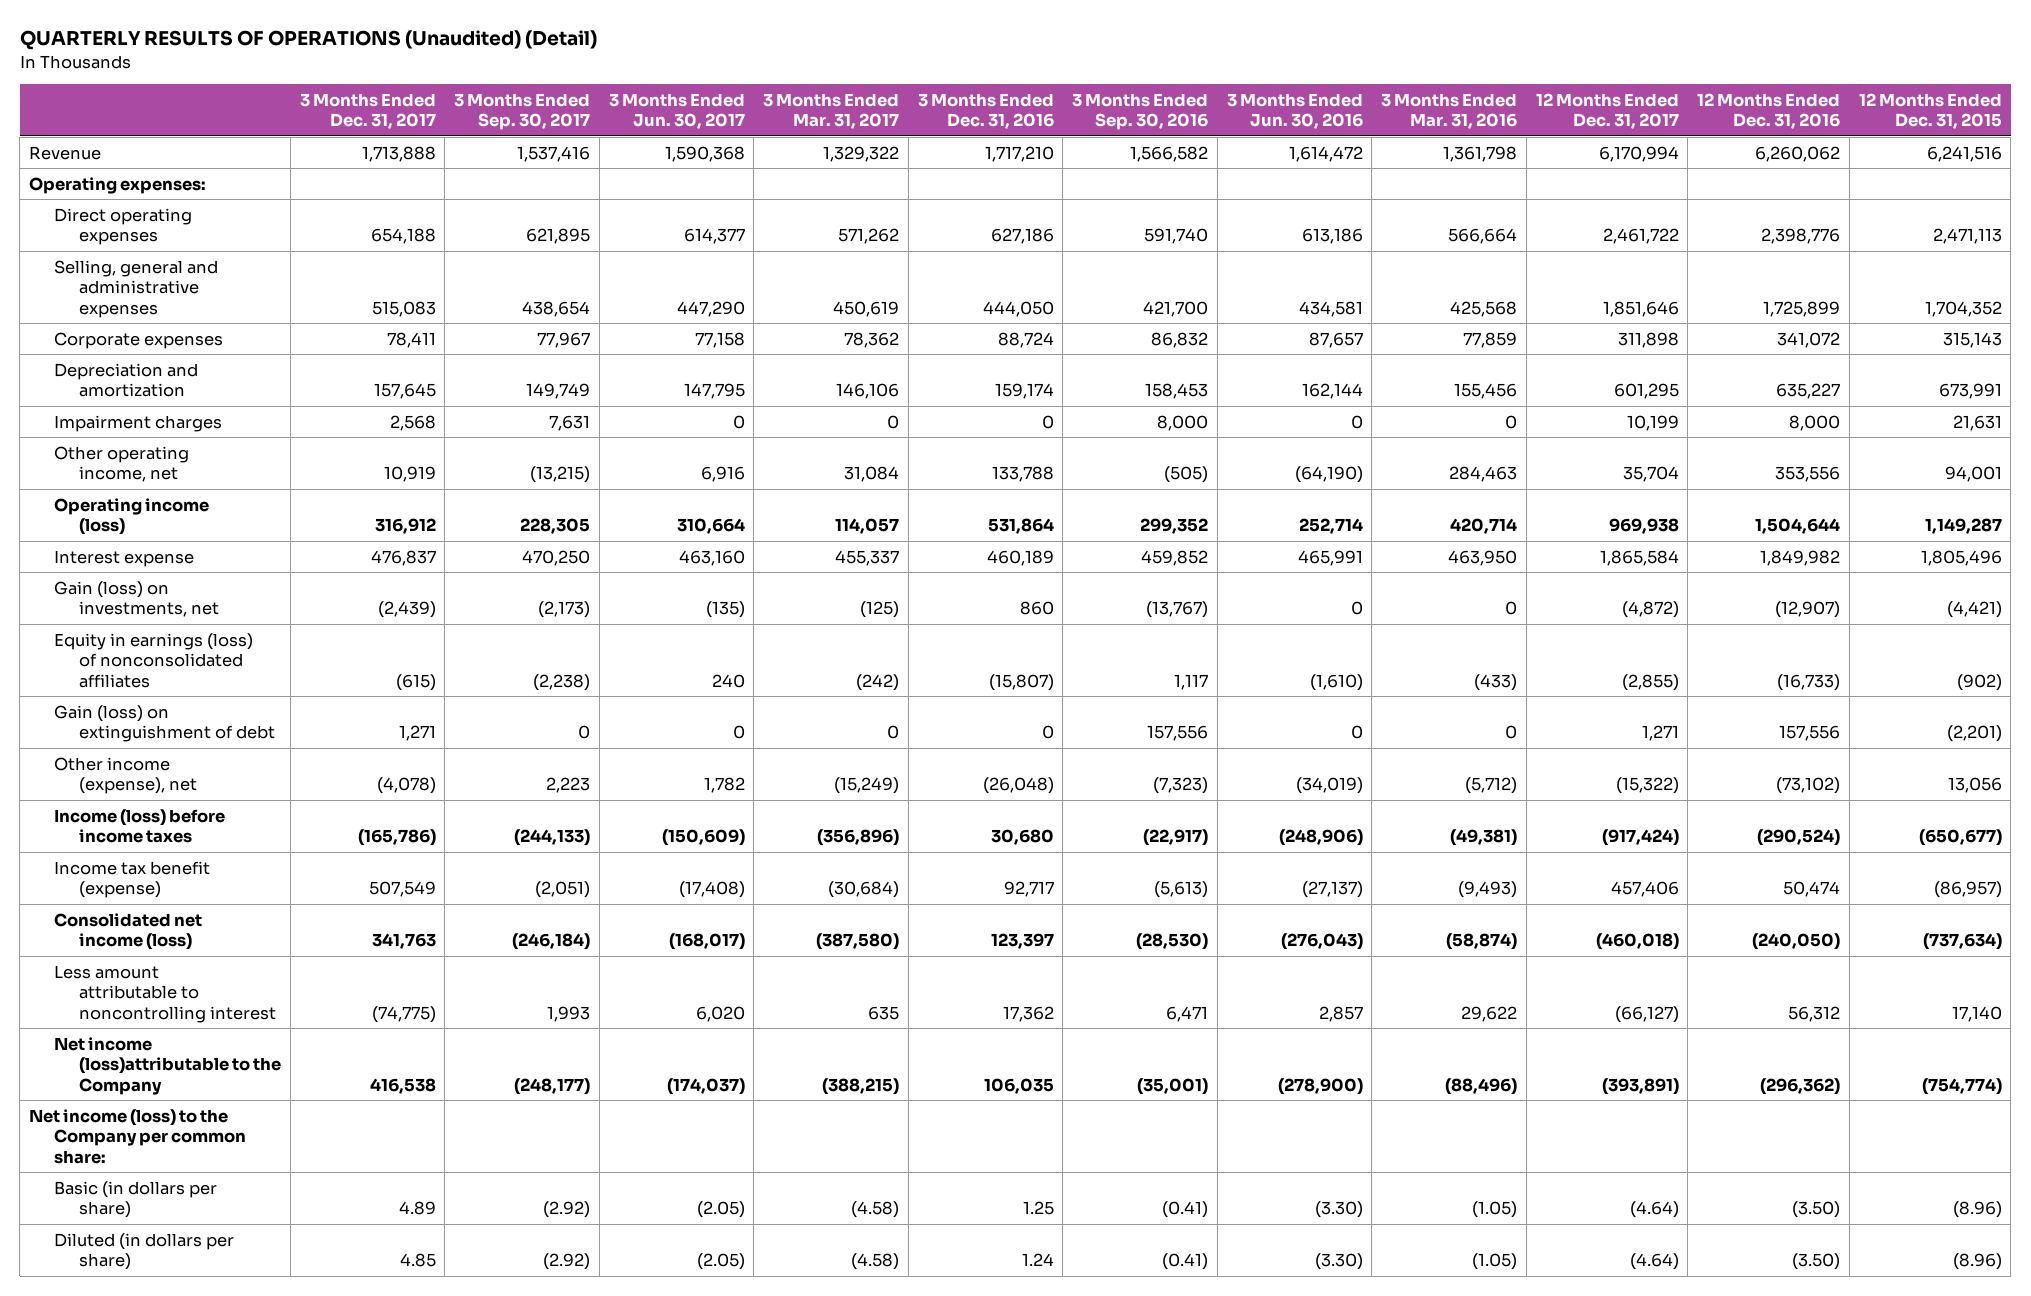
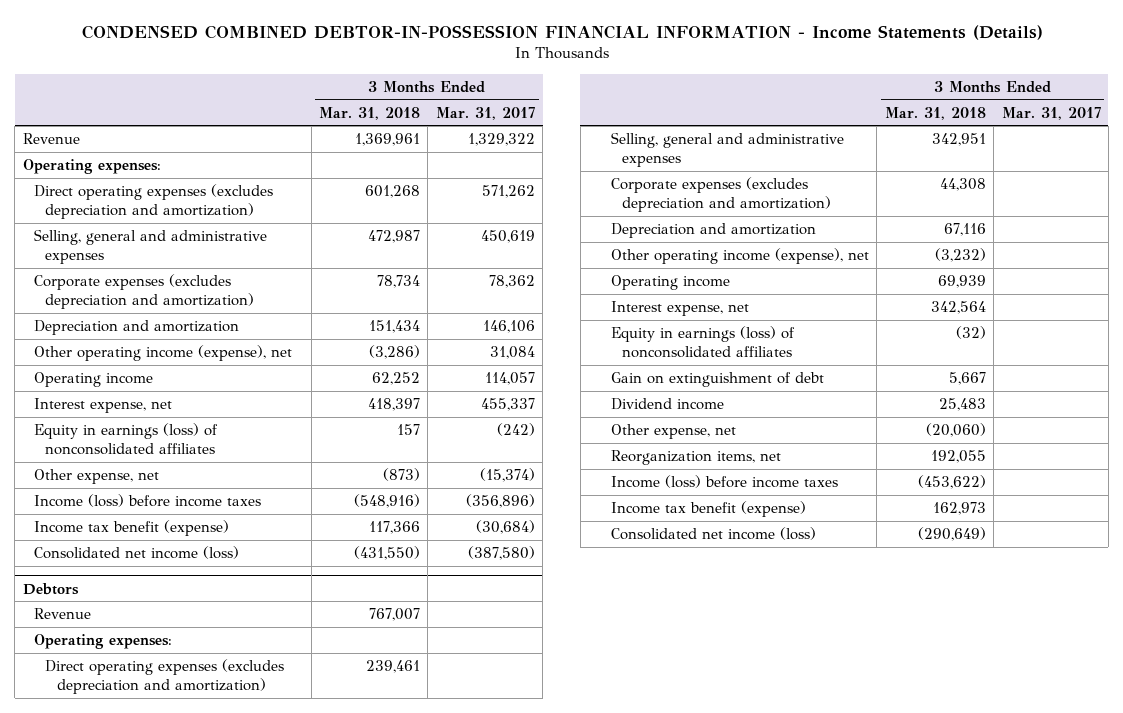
[19,30,597,51] QUARTERLY RESULTS OF OPERATIONS (Unaudited) (Detail) -> [81,25,1043,41] CONDENSED COMBINED DEBTOR-IN-POSSESSION FINANCIAL INFORMATION - Income Statements (Details)
[299,92,436,130] 3 Months Ended Dec. 31, 2017 -> none
[454,92,591,131] 3 Months Ended Sep. 30, 2017 -> none
[608,92,745,130] 3 Months Ended Jun. 30, 2017 -> none
[917,92,1054,130] 3 Months Ended Dec. 31, 2016 -> none
[1072,92,1209,131] 3 Months Ended Sep. 30, 2016 -> none
[1226,92,1363,130] 3 Months Ended Jun. 30, 2016 -> none
[1381,92,1518,130] 3 Months Ended Mar. 31, 2016 -> none
[1535,92,1679,130] 12 Months Ended Dec. 31, 2017 -> none
[1697,92,1841,130] 12 Months Ended Dec. 31, 2016 -> none
[1858,92,2002,130] 12 Months Ended Dec. 31, 2015 -> none
none -> [319,106,421,120] Mar. 31, 2018
[54,207,193,246] Direct operating expenses -> [33,184,273,220] Direct operating expenses (excludes depreciation and amortization)
[54,331,224,349] Corporate expenses -> [33,274,255,310] Corporate expenses (excludes depreciation and amortization)
[54,414,223,432] Impairment charges -> none
[54,580,220,618] Gain (loss) on investments, net -> none
[54,445,190,483] Other operating income, net -> [33,345,292,362] Other operating income (expense), net
[54,497,210,536] Operating income (loss) -> [33,372,153,388] Operating income
[54,549,195,567] Interest expense -> [33,398,172,414] Interest expense, net
[54,704,276,743] Gain (loss) on extinguishment of debt -> none
[54,756,198,795] Other income (expense), net -> [33,469,159,485] Other expense, net
[834,777,900,795] (15,249) -> [479,468,535,483] (15,374)
[54,964,277,1023] Less amount attributable to noncontrolling interest -> none
[54,1036,282,1095] Net income (loss)attributable to the Company -> none
[28,1108,247,1164] Net income (loss) to the Company per common share: -> none
[54,1180,218,1219] Basic (in dollars per share) -> none
[54,1232,235,1271] Diluted (in dollars per share) -> none
none -> [22,582,79,595] Debtors
none -> [33,608,91,620] Revenue
none -> [33,634,172,650] Operating expenses:
none -> [45,659,285,695] Direct operating expenses (excludes depreciation and amortization)
none -> [611,132,845,168] Selling, general and administrative expenses
none -> [611,177,832,213] Corporate expenses (excludes depreciation and amortization)
none -> [611,223,817,239] Depreciation and amortization
none -> [611,248,870,265] Other operating income (expense), net
none -> [611,275,731,291] Operating income
none -> [611,301,750,317] Interest expense, net
none -> [611,326,796,359] Equity in earnings (loss) of nonconsolidated affiliates
none -> [611,372,825,388] Gain on extinguishment of debt
none -> [611,398,725,411] Dividend income
none -> [611,424,737,440] Other expense, net
none -> [611,450,782,466] Reorganization items, net
none -> [611,475,839,489] Income (loss) before income taxes
none -> [611,501,807,518] Income tax benefit (expense)
none -> [611,527,817,541] Consolidated net income (loss)

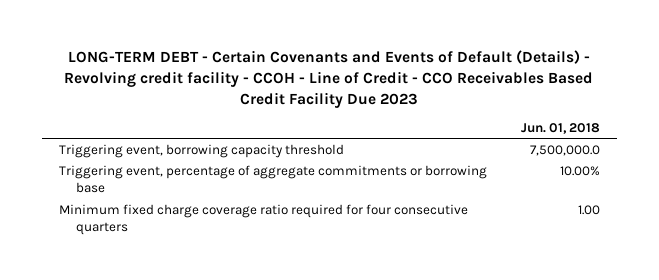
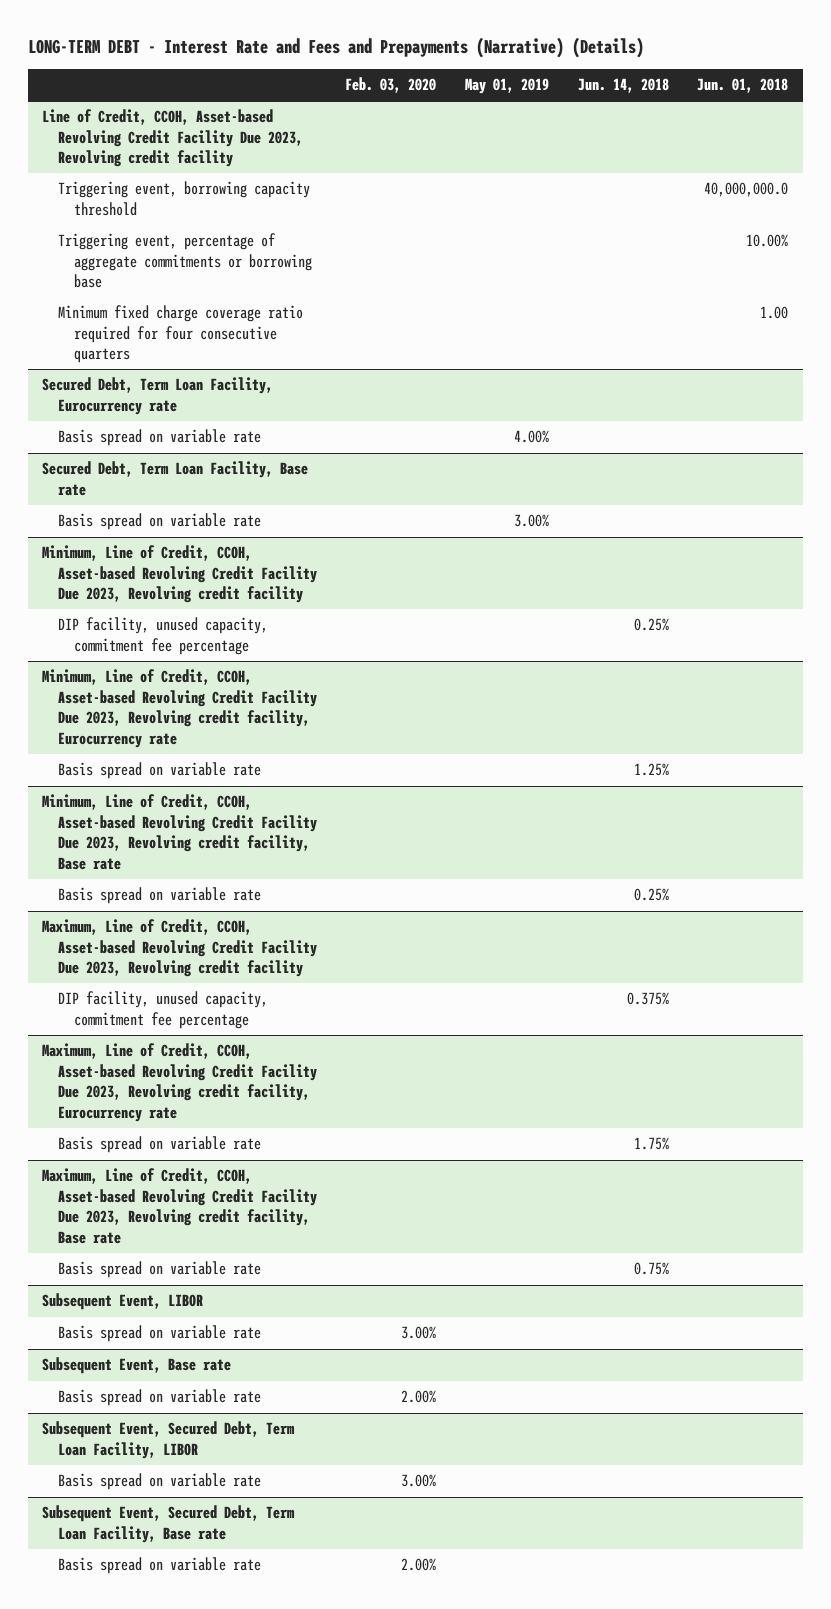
[64,50,594,108] LONG-TERM DEBT - Certain Covenants and Events of Default (Details) - Revolving credit facility - CCOH - Line of Credit - CCO Receivables Based Credit Facility Due 2023 -> [27,36,644,58] LONG-TERM DEBT - Interest Rate and Fees and Prepayments (Narrative) (Details)
none -> [345,77,437,94] Feb. 03, 2020
none -> [465,78,550,95] May 01, 2019
none -> [577,78,669,94] Jun. 14, 2018
none -> [42,109,303,168] Line of Credit, CCOH, Asset-based Revolving Credit Facility Due 2023, Revolving credit facility
[530,144,601,156] 7,500,000.0 -> [704,182,789,198] 40,000,000.0
none -> [42,377,274,415] Secured Debt, Term Loan Facility, Eurocurrency rate
none -> [57,429,261,447] Basis spread on variable rate
none -> [42,461,309,496] Secured Debt, Term Loan Facility, Base rate
none -> [57,513,261,531] Basis spread on variable rate
none -> [42,545,317,604] Minimum, Line of Credit, CCOH, Asset-based Revolving Credit Facility Due 2023, Revolving credit facility
none -> [57,617,268,655] DIP facility, unused capacity, commitment fee percentage
none -> [42,669,317,748] Minimum, Line of Credit, CCOH, Asset-based Revolving Credit Facility Due 2023, Revolving credit facility, Eurocurrency rate
none -> [57,762,261,780] Basis spread on variable rate
none -> [42,794,317,870] Minimum, Line of Credit, CCOH, Asset-based Revolving Credit Facility Due 2023, Revolving credit facility, Base rate
none -> [57,887,261,905] Basis spread on variable rate
none -> [42,919,317,978] Maximum, Line of Credit, CCOH, Asset-based Revolving Credit Facility Due 2023, Revolving credit facility
none -> [57,991,268,1029] DIP facility, unused capacity, commitment fee percentage
none -> [42,1043,317,1122] Maximum, Line of Credit, CCOH, Asset-based Revolving Credit Facility Due 2023, Revolving credit facility, Eurocurrency rate
none -> [57,1136,261,1154] Basis spread on variable rate
none -> [42,1168,317,1244] Maximum, Line of Credit, CCOH, Asset-based Revolving Credit Facility Due 2023, Revolving credit facility, Base rate
none -> [57,1261,261,1279] Basis spread on variable rate
none -> [42,1293,204,1311] Subsequent Event, LIBOR
none -> [57,1325,261,1343] Basis spread on variable rate
none -> [42,1357,232,1375] Subsequent Event, Base rate
none -> [57,1389,261,1407] Basis spread on variable rate
none -> [42,1421,296,1459] Subsequent Event, Secured Debt, Term Loan Facility, LIBOR
none -> [57,1473,261,1491] Basis spread on variable rate
none -> [42,1505,296,1543] Subsequent Event, Secured Debt, Term Loan Facility, Base rate
none -> [57,1557,261,1575] Basis spread on variable rate

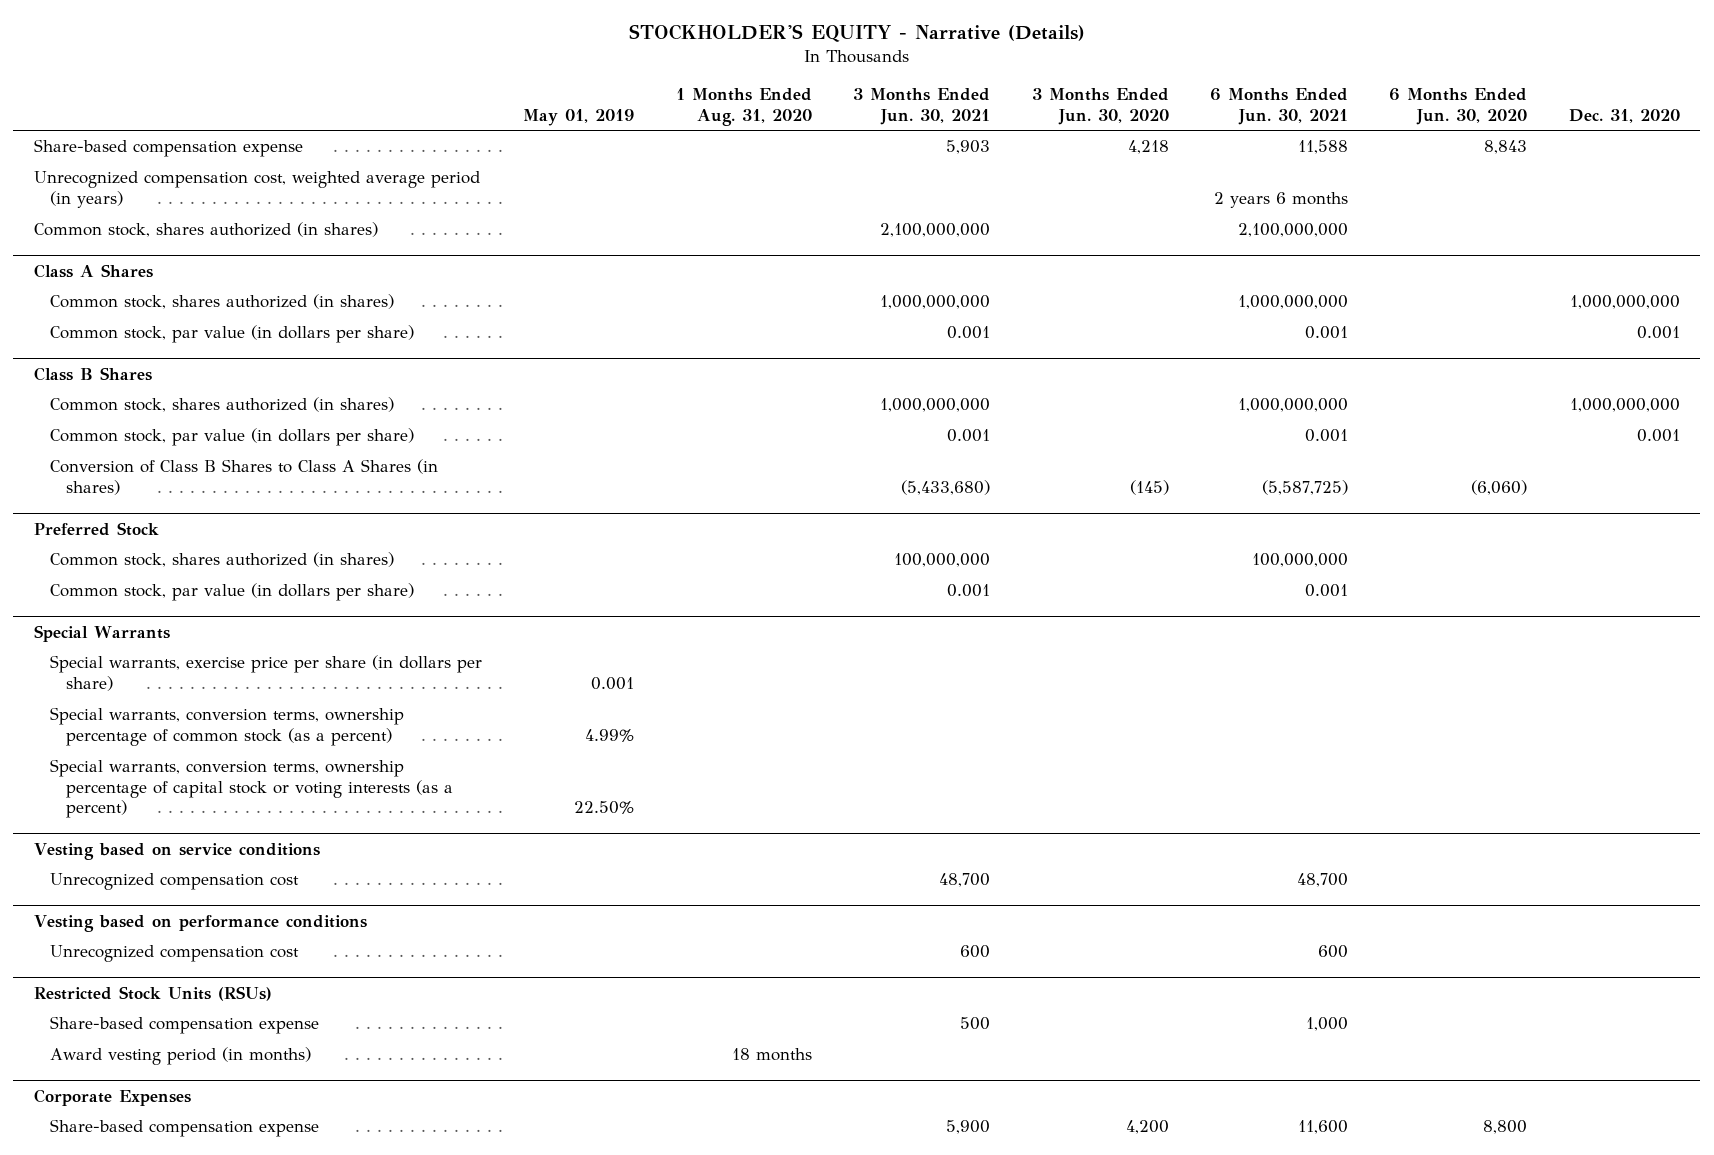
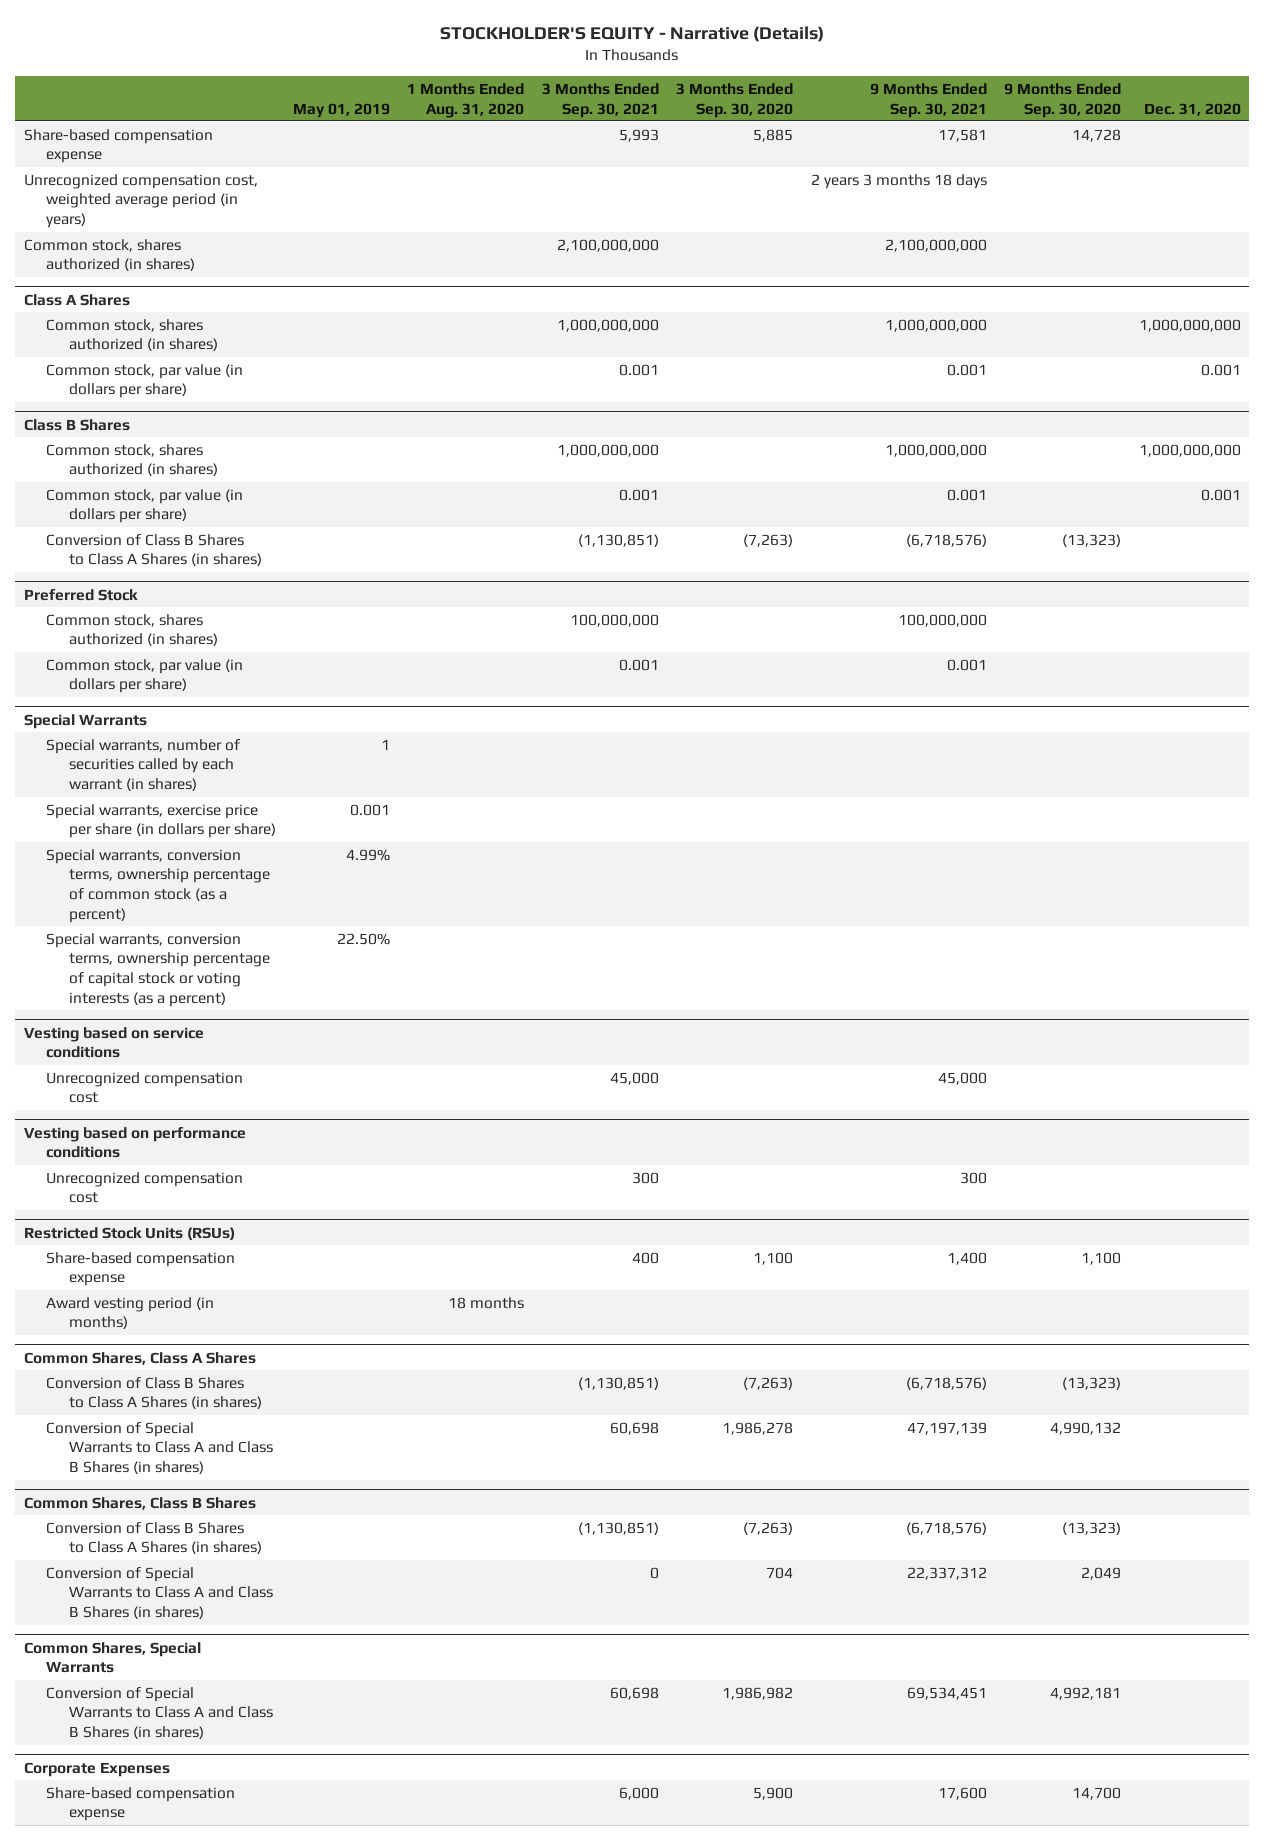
[853,88,991,125] 3 Months Ended Jun. 30, 2021 -> none
[1031,88,1169,125] 3 Months Ended Jun. 30, 2020 -> none
[1209,88,1348,125] 6 Months Ended Jun. 30, 2021 -> none
[1389,88,1528,125] 6 Months Ended Jun. 30, 2020 -> none
none -> [541,82,659,118] 3 Months Ended Sep. 30, 2021
none -> [676,82,794,118] 3 Months Ended Sep. 30, 2020
none -> [869,82,987,118] 9 Months Ended Sep. 30, 2021
none -> [1004,82,1122,118] 9 Months Ended Sep. 30, 2020
none -> [46,738,241,792] Special warrants, number of securities called by each warrant (in shares)
none -> [23,1351,256,1365] Common Shares, Class A Shares
none -> [46,1376,262,1410] Conversion of Class B Shares to Class A Shares (in shares)
none -> [46,1421,273,1475] Conversion of Special Warrants to Class A and Class B Shares (in shares)
none -> [23,1496,256,1510] Common Shares, Class B Shares
none -> [46,1521,262,1555] Conversion of Class B Shares to Class A Shares (in shares)
none -> [46,1566,273,1620] Conversion of Special Warrants to Class A and Class B Shares (in shares)
none -> [23,1641,201,1674] Common Shares, Special Warrants
none -> [46,1686,273,1740] Conversion of Special Warrants to Class A and Class B Shares (in shares)

